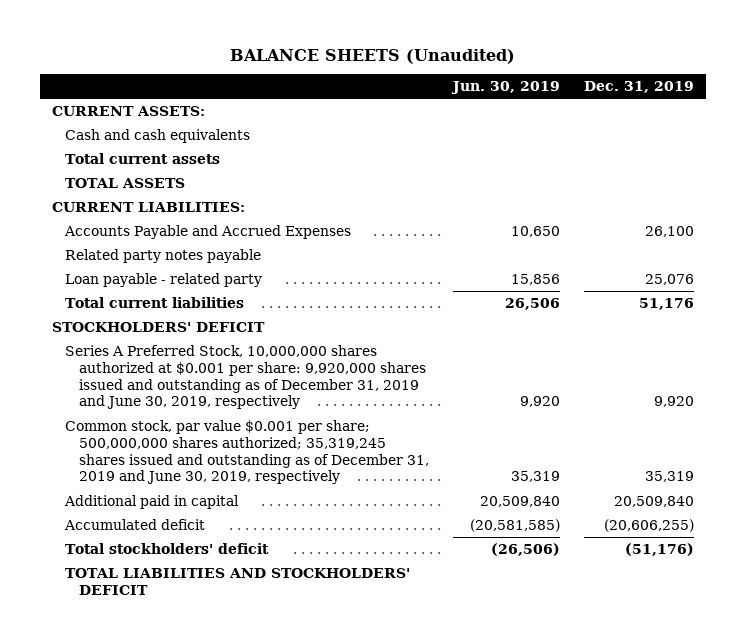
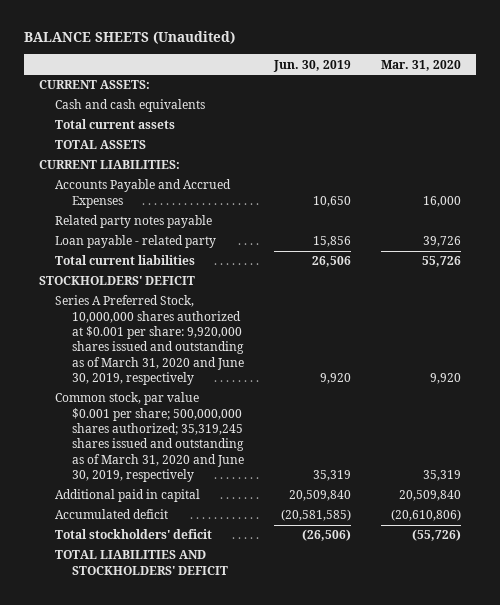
[584,80,695,93] Dec. 31, 2019 -> none
none -> [380,59,461,71] Mar. 31, 2020
[65,344,426,410] Series A Preferred Stock, 10,000,000 shares authorized at $0.001 per share: 9,920,000 shares issued and outstanding as of December 31, 2019 and June 30, 2019, respectively -> [55,295,244,385] Series A Preferred Stock, 10,000,000 shares authorized at $0.001 per share: 9,920,000 shares issued and outstanding as of March 31, 2020 and June 30, 2019, respectively
[65,419,429,485] Common stock, par value $0.001 per share; 500,000,000 shares authorized; 35,319,245 shares issued and outstanding as of December 31, 2019 and June 30, 2019, respectively -> [55,392,244,482] Common stock, par value $0.001 per share; 500,000,000 shares authorized; 35,319,245 shares issued and outstanding as of March 31, 2020 and June 30, 2019, respectively

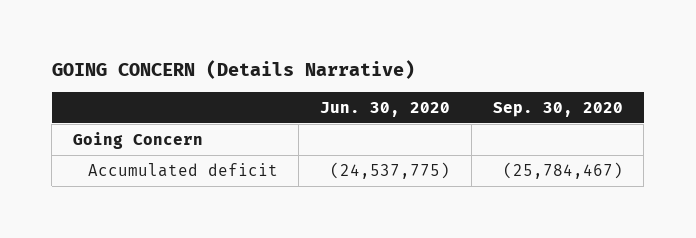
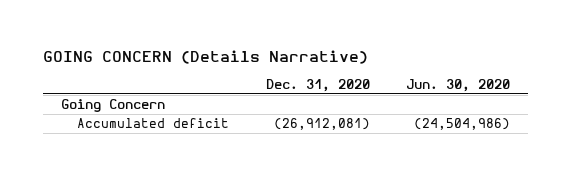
[492,101,623,117] Sep. 30, 2020 -> none
none -> [265,78,370,92] Dec. 31, 2020
[330,162,451,180] (24,537,775) -> [414,118,511,131] (24,504,986)

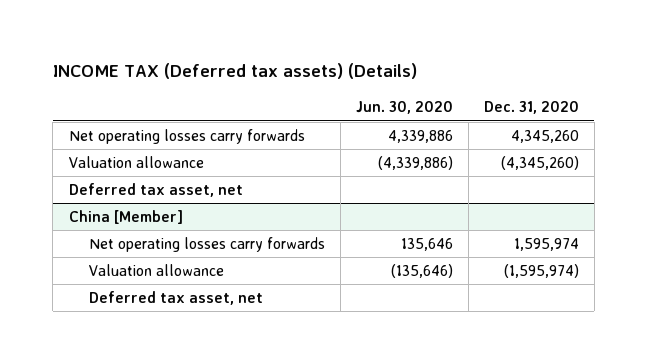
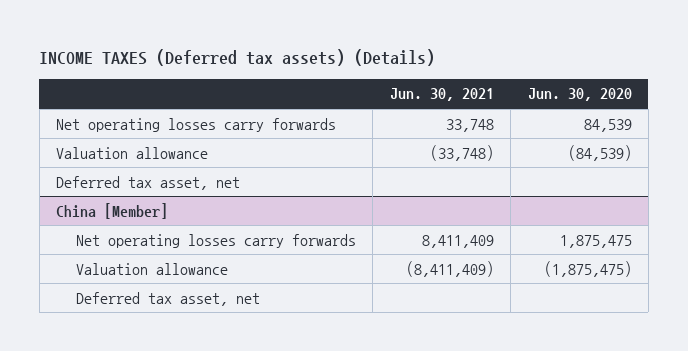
[52,63,417,80] INCOME TAX (Deferred tax assets) (Details) -> [39,49,436,67] INCOME TAXES (Deferred tax assets) (Details)
[483,101,579,115] Dec. 31, 2020 -> none
none -> [389,88,494,102] Jun. 30, 2021
[387,130,453,144] 4,339,886 -> [583,118,632,132] 84,539
[377,156,453,171] (4,339,886) -> [567,144,632,161] (84,539)
[400,238,453,252] 135,646 -> [559,234,632,248] 1,875,475
[390,264,453,279] (135,646) -> [543,260,632,277] (1,875,475)

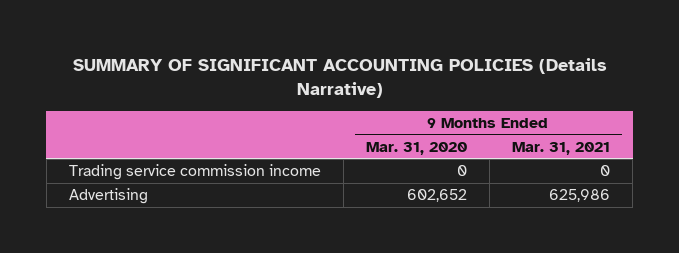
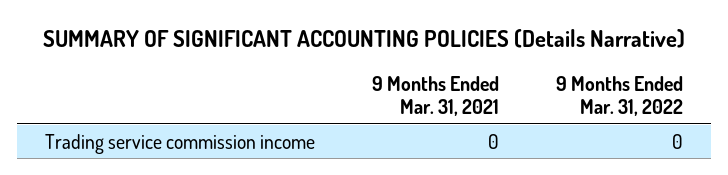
[366,141,468,155] Mar. 31, 2020 -> none
none -> [555,75,683,117] 9 Months Ended Mar. 31, 2022
[68,188,148,205] Advertising -> none

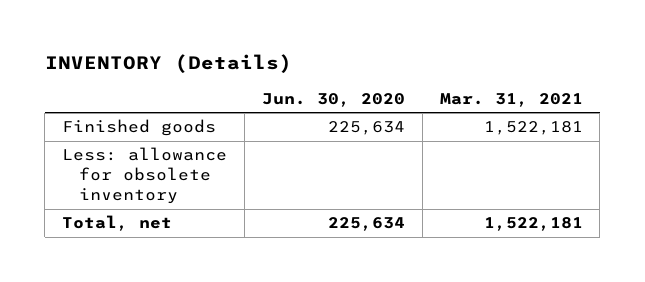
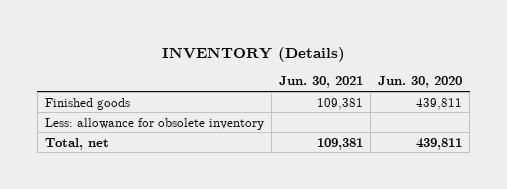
[439,92,583,107] Mar. 31, 2021 -> none
none -> [279,76,364,89] Jun. 30, 2021
[327,121,405,136] 225,634 -> [416,97,463,110] 439,811
[327,217,405,232] 225,634 -> [416,137,463,150] 439,811

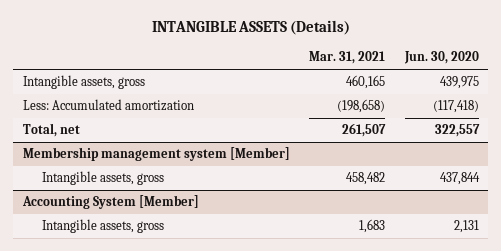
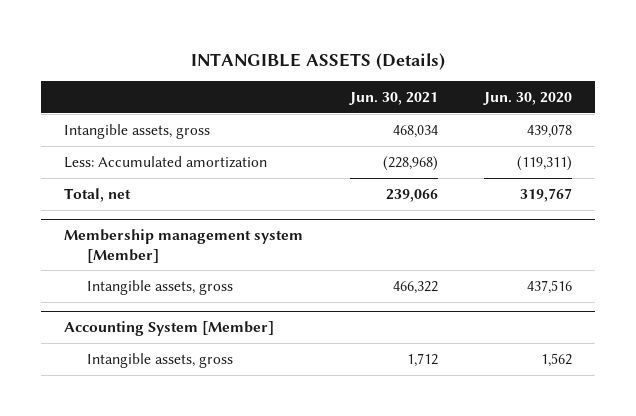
[309,51,386,65] Mar. 31, 2021 -> none
none -> [348,92,438,106] Jun. 30, 2021
[439,76,479,90] 439,975 -> [527,123,573,138] 439,078
[432,100,479,114] (117,418) -> [517,155,573,171] (119,311)
[434,124,480,138] 322,557 -> [520,187,573,202] 319,767
[439,172,480,186] 437,844 -> [527,279,573,294] 437,516
[453,220,479,234] 2,131 -> [541,352,573,367] 1,562

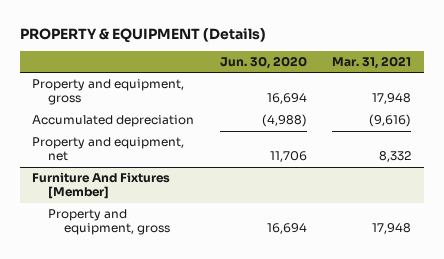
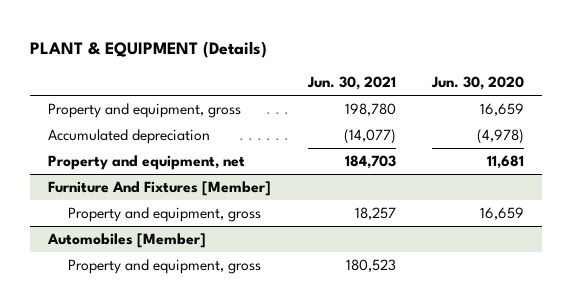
[19,27,266,43] PROPERTY & EQUIPMENT (Details) -> [29,40,267,58] PLANT & EQUIPMENT (Details)
[332,55,412,69] Mar. 31, 2021 -> none
none -> [306,76,396,91] Jun. 30, 2021
[266,93,307,105] 16,694 -> [479,103,524,117] 16,659
[261,114,307,128] (4,988) -> [476,129,524,145] (4,978)
[269,151,307,163] 11,706 -> [486,155,524,170] 11,681
[266,223,307,235] 16,694 -> [479,207,524,221] 16,659
none -> [47,233,207,249] Automobiles [Member]
none -> [67,259,261,275] Property and equipment, gross

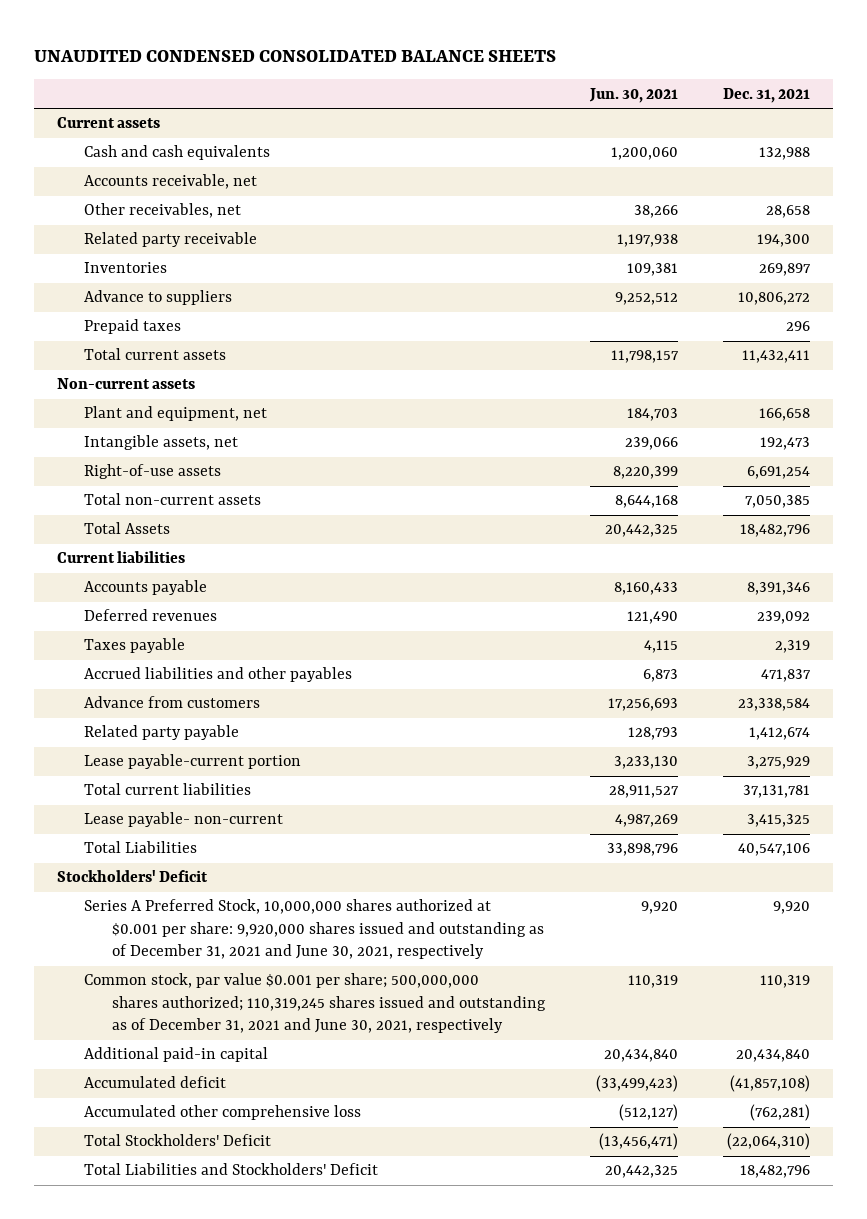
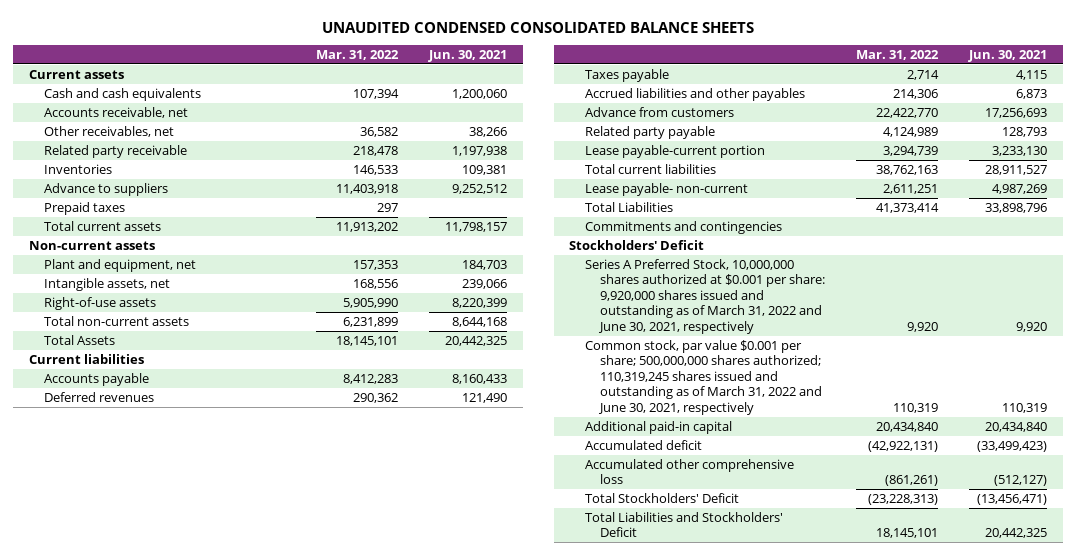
[723,87,811,103] Dec. 31, 2021 -> none
none -> [315,50,399,61] Mar. 31, 2022
none -> [584,220,782,234] Commitments and contingencies
[84,899,544,960] Series A Preferred Stock, 10,000,000 shares authorized at $0.001 per share: 9,920,000 shares issued and outstanding as of December 31, 2021 and June 30, 2021, respectively -> [584,258,826,334] Series A Preferred Stock, 10,000,000 shares authorized at $0.001 per share: 9,920,000 shares issued and outstanding as of March 31, 2022 and June 30, 2021, respectively
[84,973,546,1034] Common stock, par value $0.001 per share; 500,000,000 shares authorized; 110,319,245 shares issued and outstanding as of December 31, 2021 and June 30, 2021, respectively -> [584,339,823,415] Common stock, par value $0.001 per share; 500,000,000 shares authorized; 110,319,245 shares issued and outstanding as of March 31, 2022 and June 30, 2021, respectively

